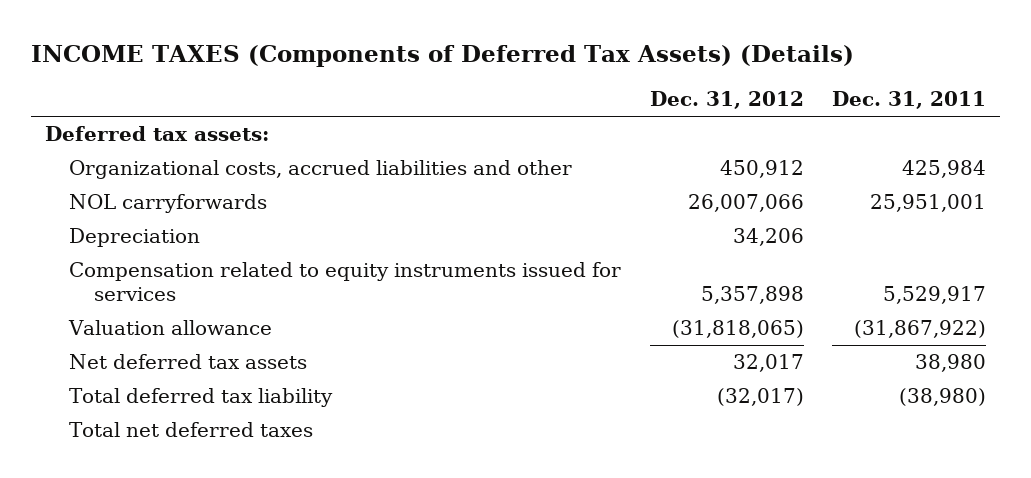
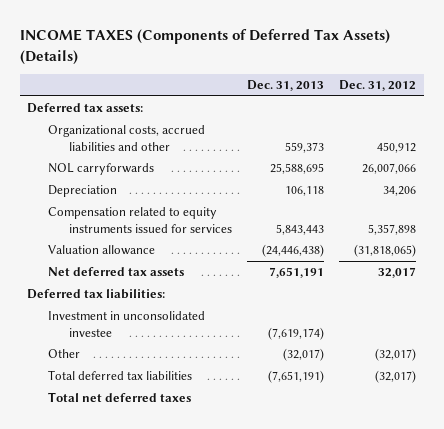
[831,91,986,110] Dec. 31, 2011 -> none
none -> [247,80,325,92] Dec. 31, 2013
none -> [27,289,166,300] Deferred tax liabilities:
none -> [48,311,206,337] Investment in unconsolidated investee
none -> [48,349,81,359] Other
[69,388,334,408] Total deferred tax liability -> [48,370,193,381] Total deferred tax liabilities

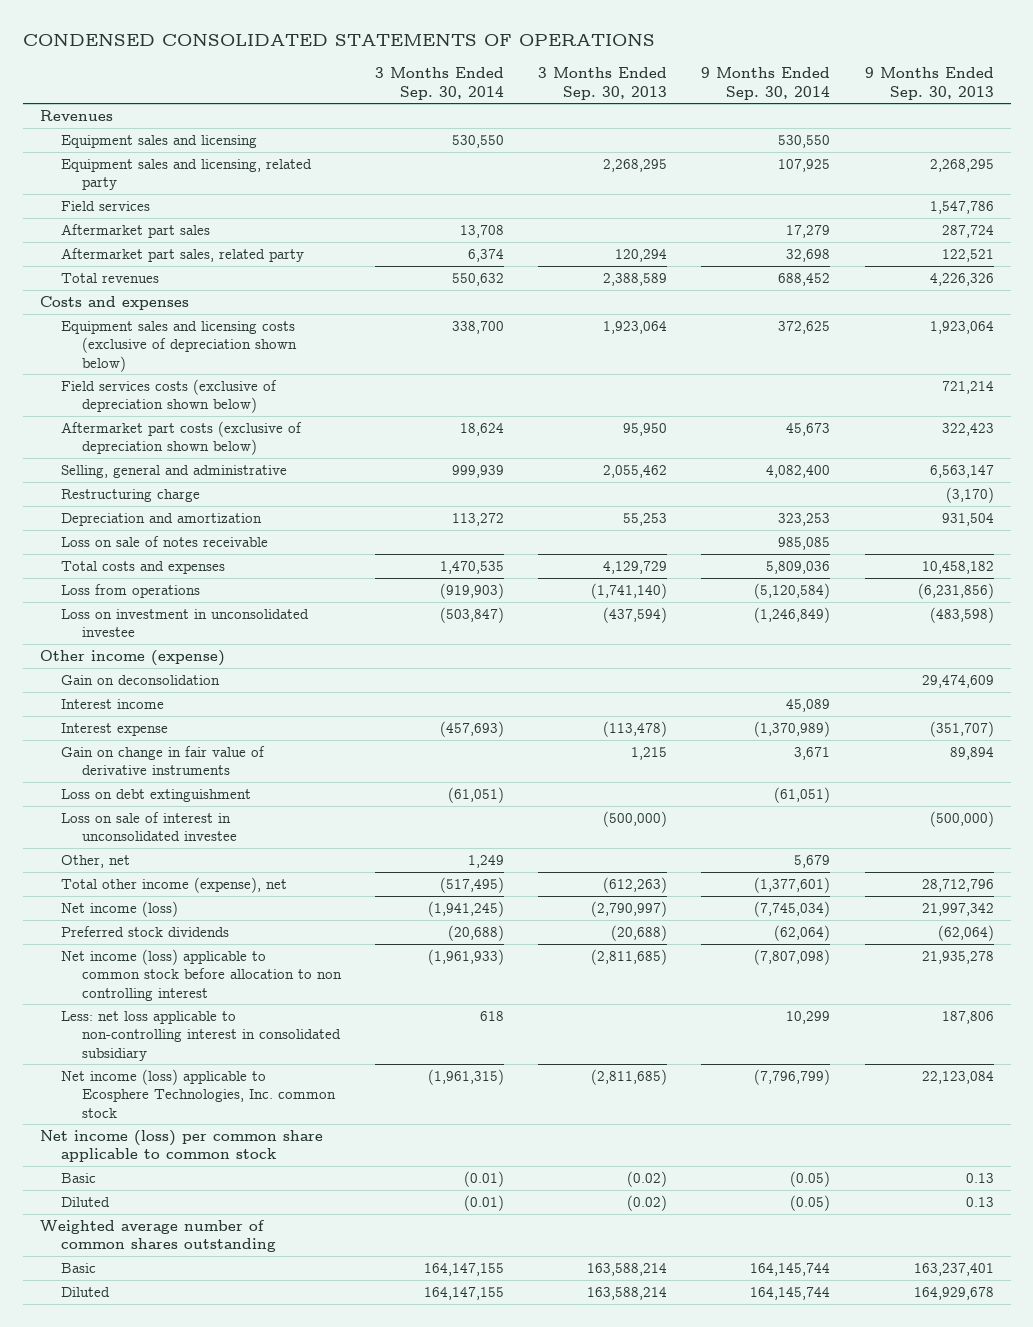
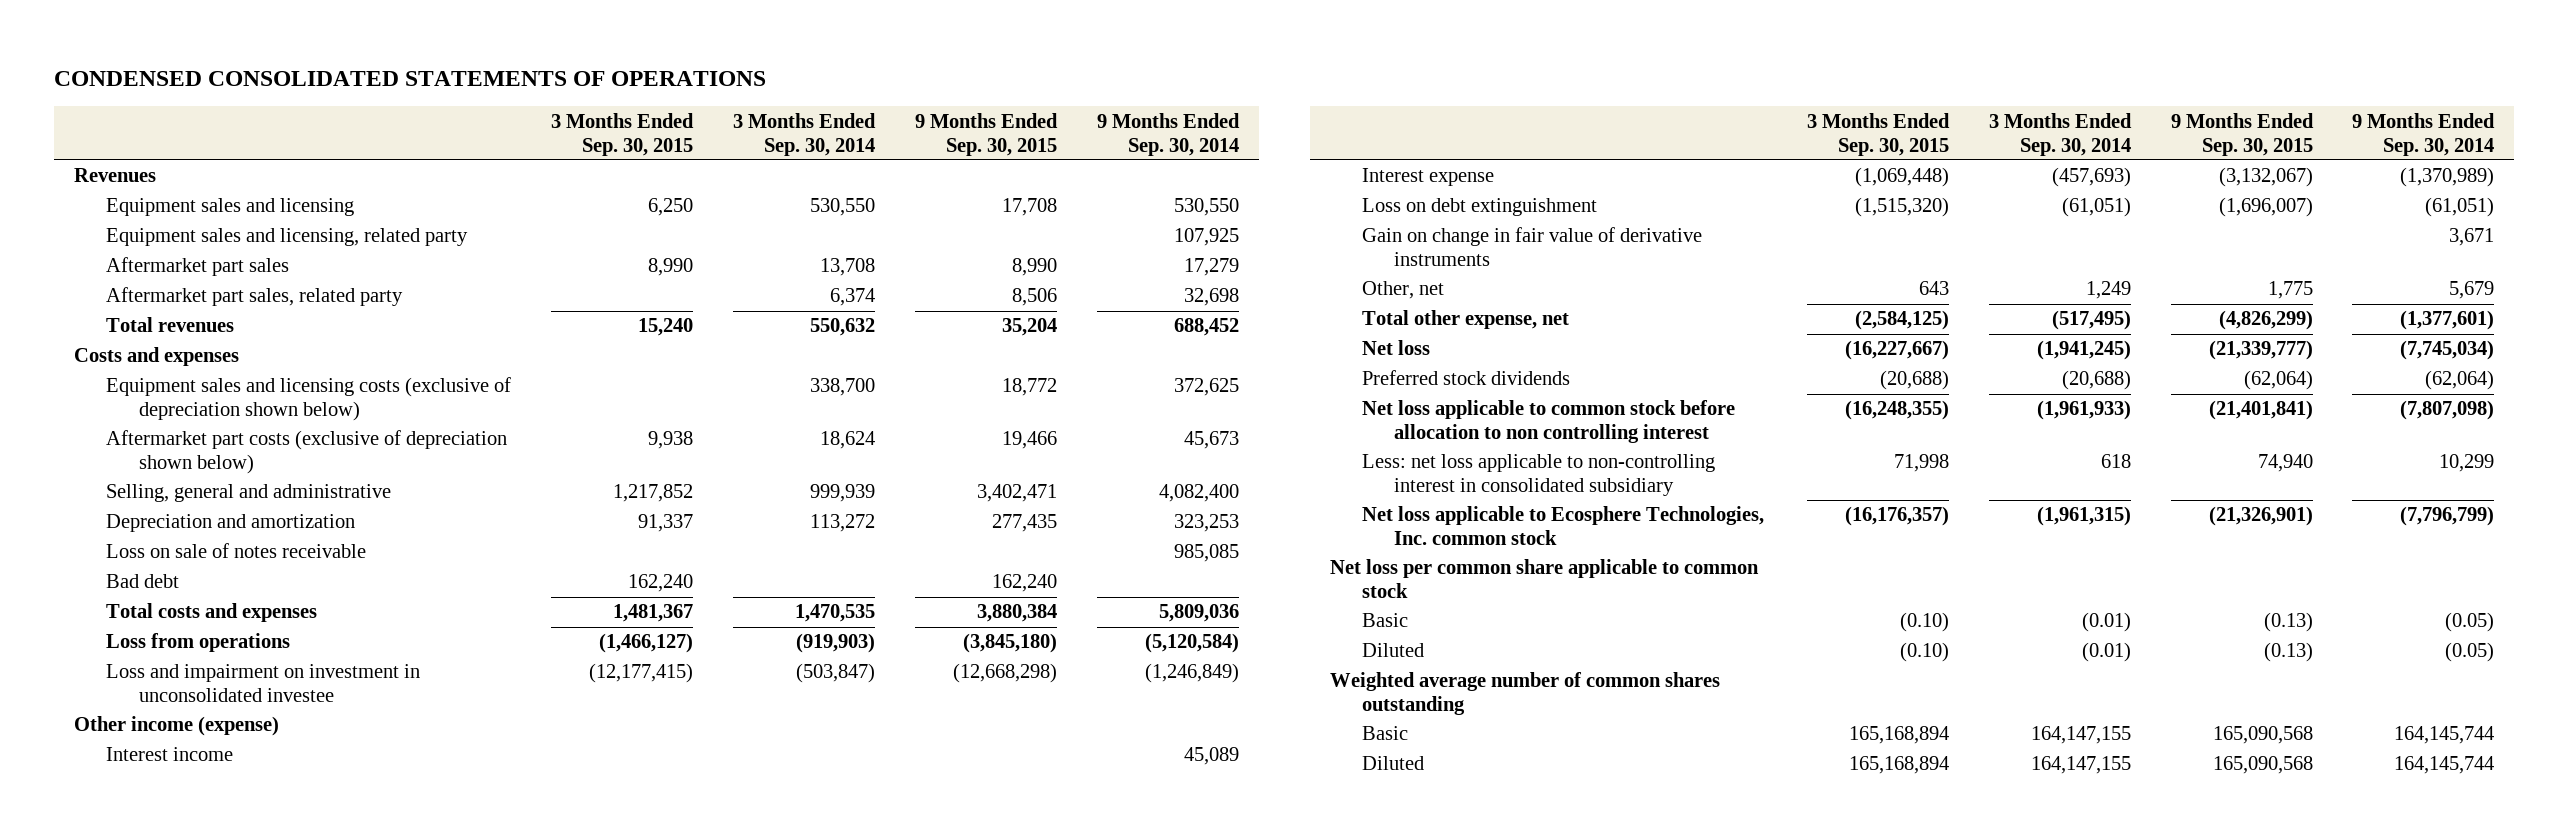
[538,67,668,100] 3 Months Ended Sep. 30, 2013 -> none
[864,67,994,100] 9 Months Ended Sep. 30, 2013 -> none
none -> [551,112,695,156] 3 Months Ended Sep. 30, 2015
none -> [915,112,1059,156] 9 Months Ended Sep. 30, 2015
[60,201,150,212] Field services -> none
[60,379,277,414] Field services costs (exclusive of depreciation shown below) -> none
[60,489,200,503] Restructuring charge -> none
none -> [106,574,180,589] Bad debt
[60,609,309,638] Loss on investment in unconsolidated investee -> [106,664,421,703] Loss and impairment on investment in unconsolidated investee
[60,675,220,686] Gain on deconsolidation -> none
[60,812,238,842] Loss on sale of interest in unconsolidated investee -> none
[60,746,265,776] Gain on change in fair value of derivative instruments -> [1361,227,1702,267] Gain on change in fair value of derivative instruments
[60,877,287,894] Total other income (expense), net -> [1361,310,1569,330] Total other expense, net
[60,901,178,918] Net income (loss) -> [1361,340,1430,356] Net loss
[60,949,343,1001] Net income (loss) applicable to common stock before allocation to non controlling interest -> [1361,400,1735,444] Net loss applicable to common stock before allocation to non controlling interest
[60,1069,337,1118] Net income (loss) applicable to Ecosphere Technologies, Inc. common stock -> [1361,506,1764,546] Net loss applicable to Ecosphere Technologies, Inc. common stock
[39,1130,323,1163] Net income (loss) per common share applicable to common stock -> [1329,559,1759,599] Net loss per common share applicable to common stock

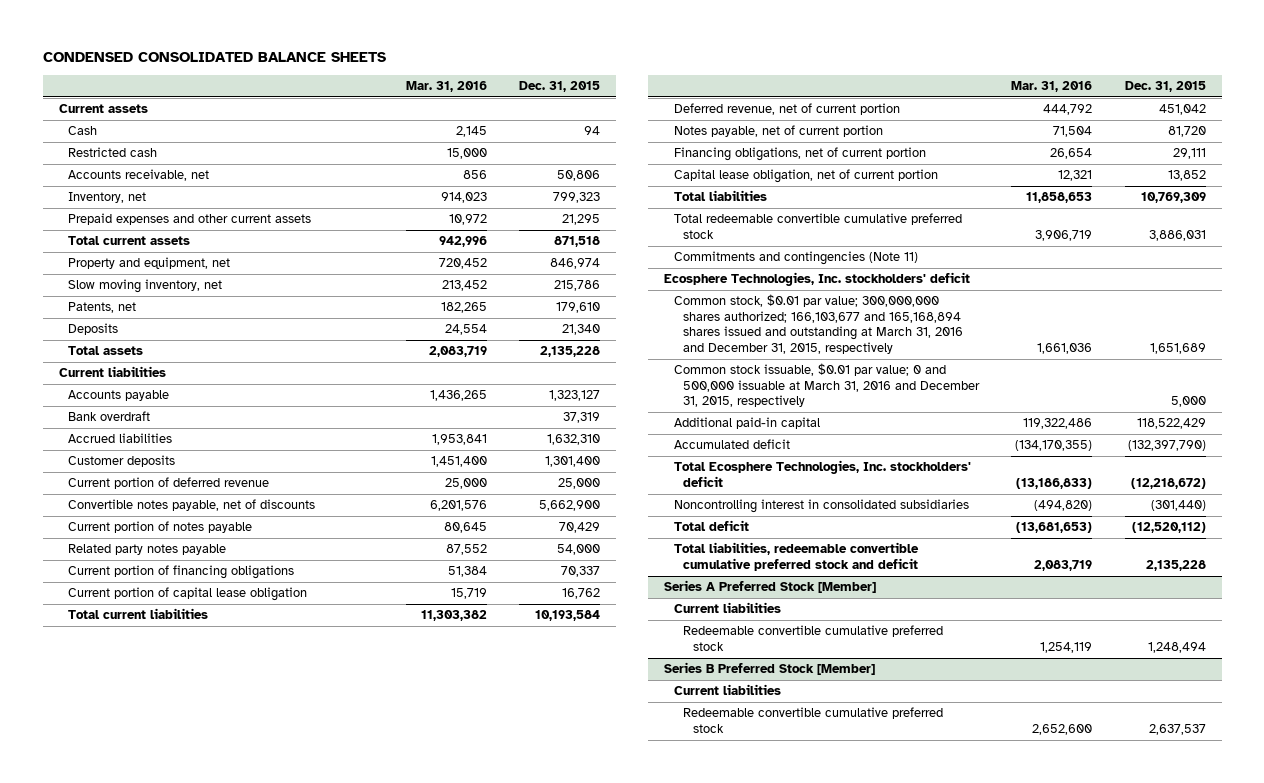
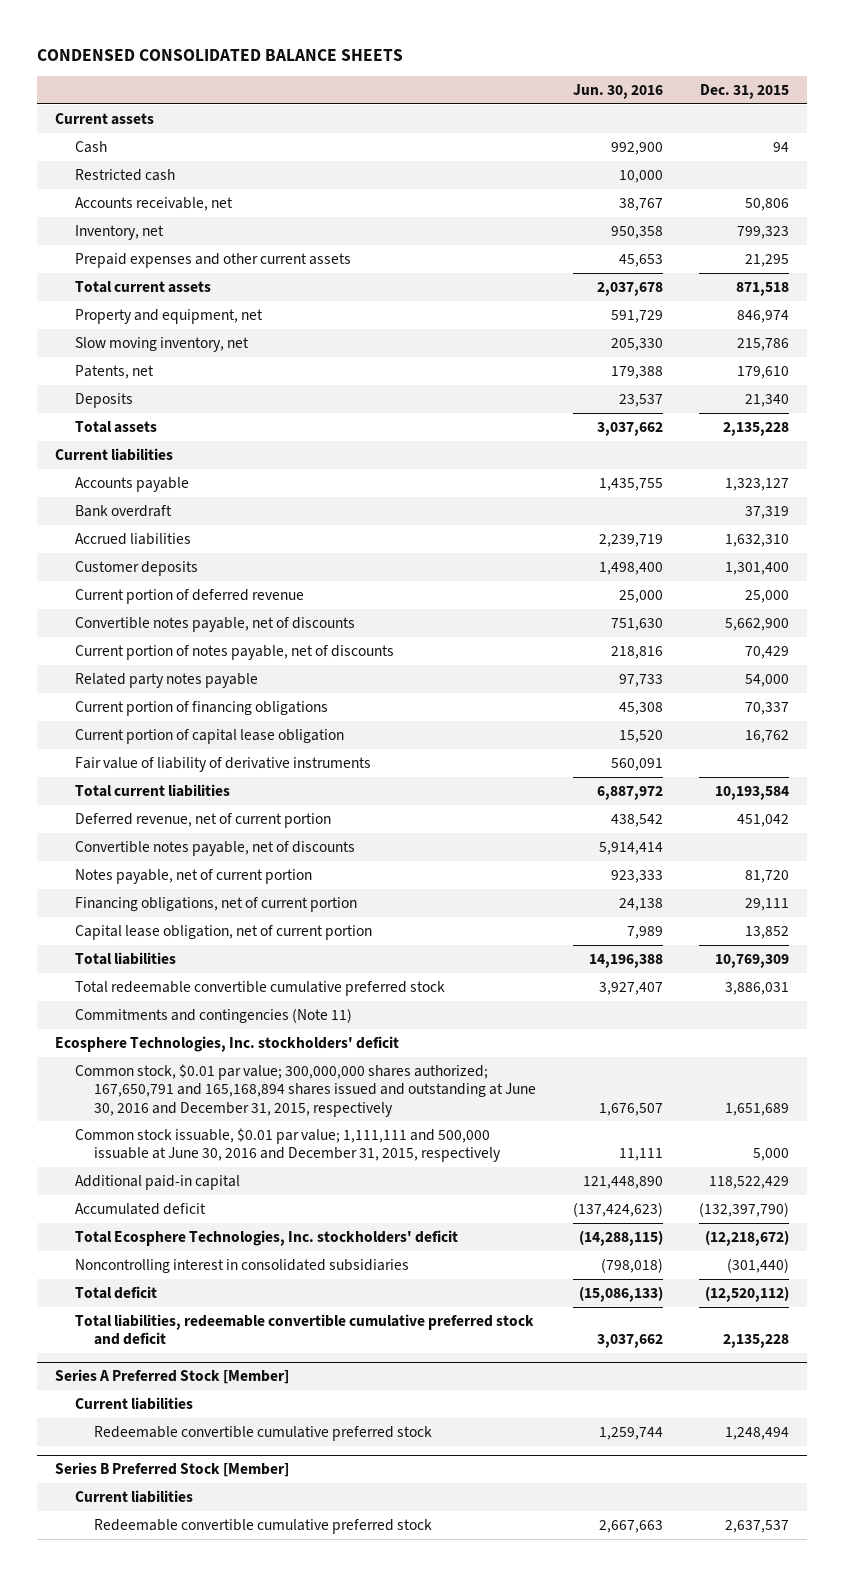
[406,81,488,93] Mar. 31, 2016 -> none
none -> [572,83,663,99] Jun. 30, 2016
[68,521,253,534] Current portion of notes payable -> [74,644,394,660] Current portion of notes payable, net of discounts
none -> [74,756,371,772] Fair value of liability of derivative instruments
none -> [74,840,355,856] Convertible notes payable, net of discounts
[673,294,964,355] Common stock, $0.01 par value; 300,000,000 shares authorized; 166,103,677 and 165,168,894 shares issued and outstanding at March 31, 2016 and December 31, 2015, respectively -> [74,1063,537,1117] Common stock, $0.01 par value; 300,000,000 shares authorized; 167,650,791 and 165,168,894 shares issued and outstanding at June 30, 2016 and December 31, 2015, respectively
[673,363,981,408] Common stock issuable, $0.01 par value; 0 and 500,000 issuable at March 31, 2016 and December 31, 2015, respectively -> [74,1127,502,1163] Common stock issuable, $0.01 par value; 1,111,111 and 500,000 issuable at June 30, 2016 and December 31, 2015, respectively

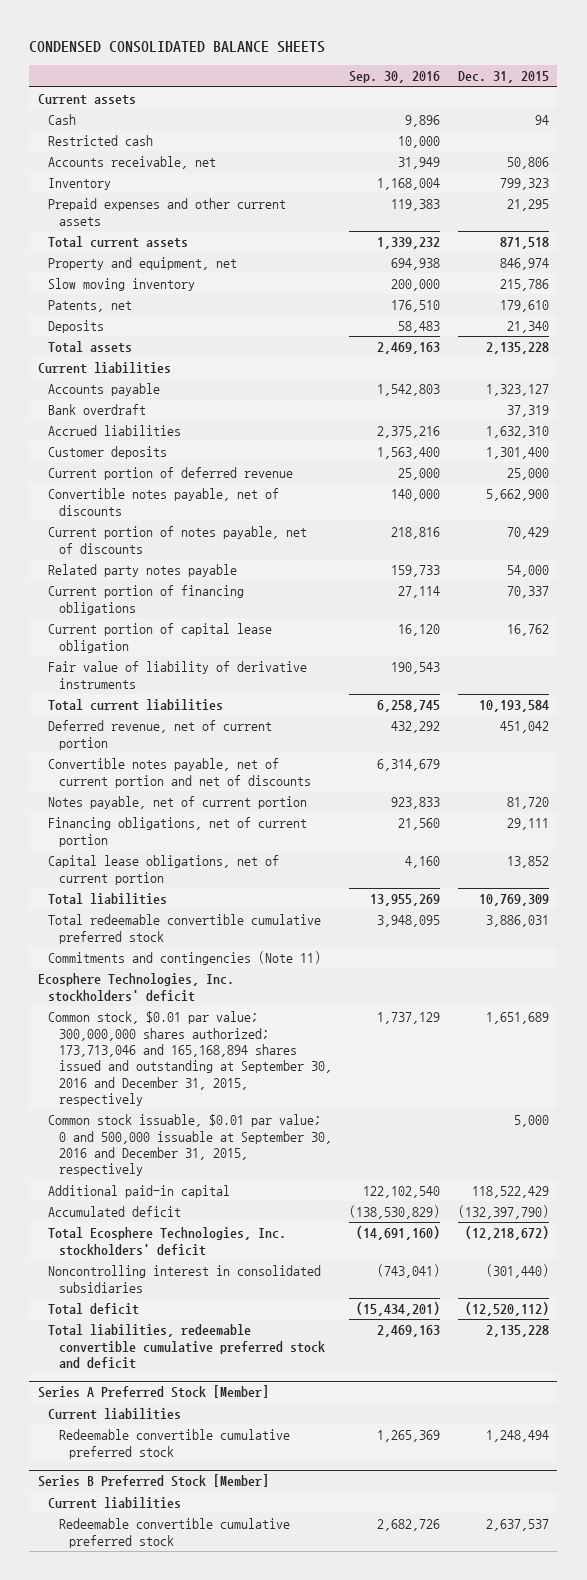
[572,83,663,99] Jun. 30, 2016 -> none
none -> [349,71,441,84] Sep. 30, 2016
[74,224,164,240] Inventory, net -> [48,178,112,191] Inventory
[74,336,249,352] Slow moving inventory, net -> [48,278,196,292] Slow moving inventory
[74,840,355,856] Convertible notes payable, net of discounts -> [48,758,311,788] Convertible notes payable, net of current portion and net of discounts
[74,924,372,940] Capital lease obligation, net of current portion -> [48,855,280,885] Capital lease obligations, net of current portion
[74,1063,537,1117] Common stock, $0.01 par value; 300,000,000 shares authorized; 167,650,791 and 165,168,894 shares issued and outstanding at June 30, 2016 and December 31, 2015, respectively -> [48,1011,332,1107] Common stock, $0.01 par value; 300,000,000 shares authorized; 173,713,046 and 165,168,894 shares issued and outstanding at September 30, 2016 and December 31, 2015, respectively
[74,1127,502,1163] Common stock issuable, $0.01 par value; 1,111,111 and 500,000 issuable at June 30, 2016 and December 31, 2015, respectively -> [48,1114,332,1177] Common stock issuable, $0.01 par value; 0 and 500,000 issuable at September 30, 2016 and December 31, 2015, respectively

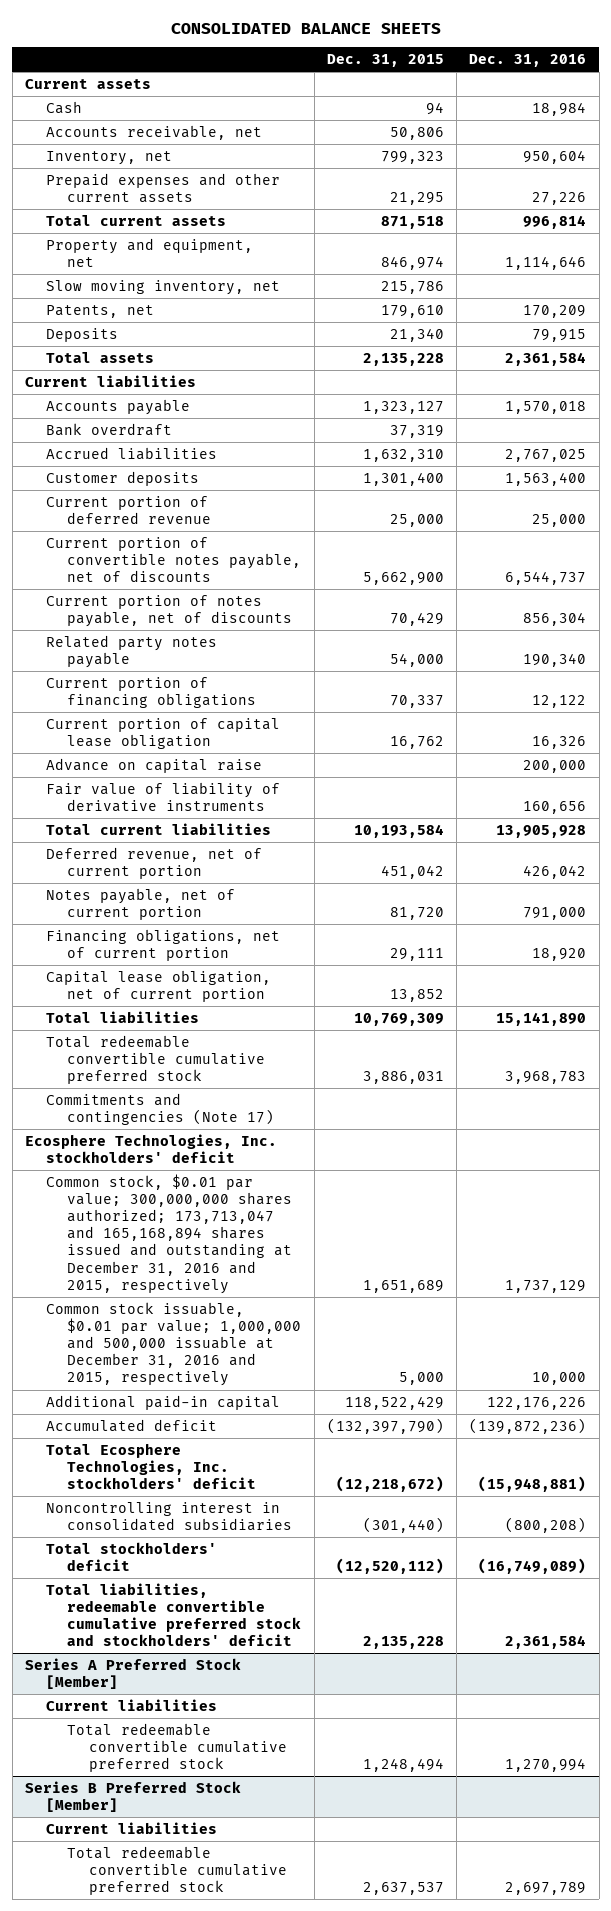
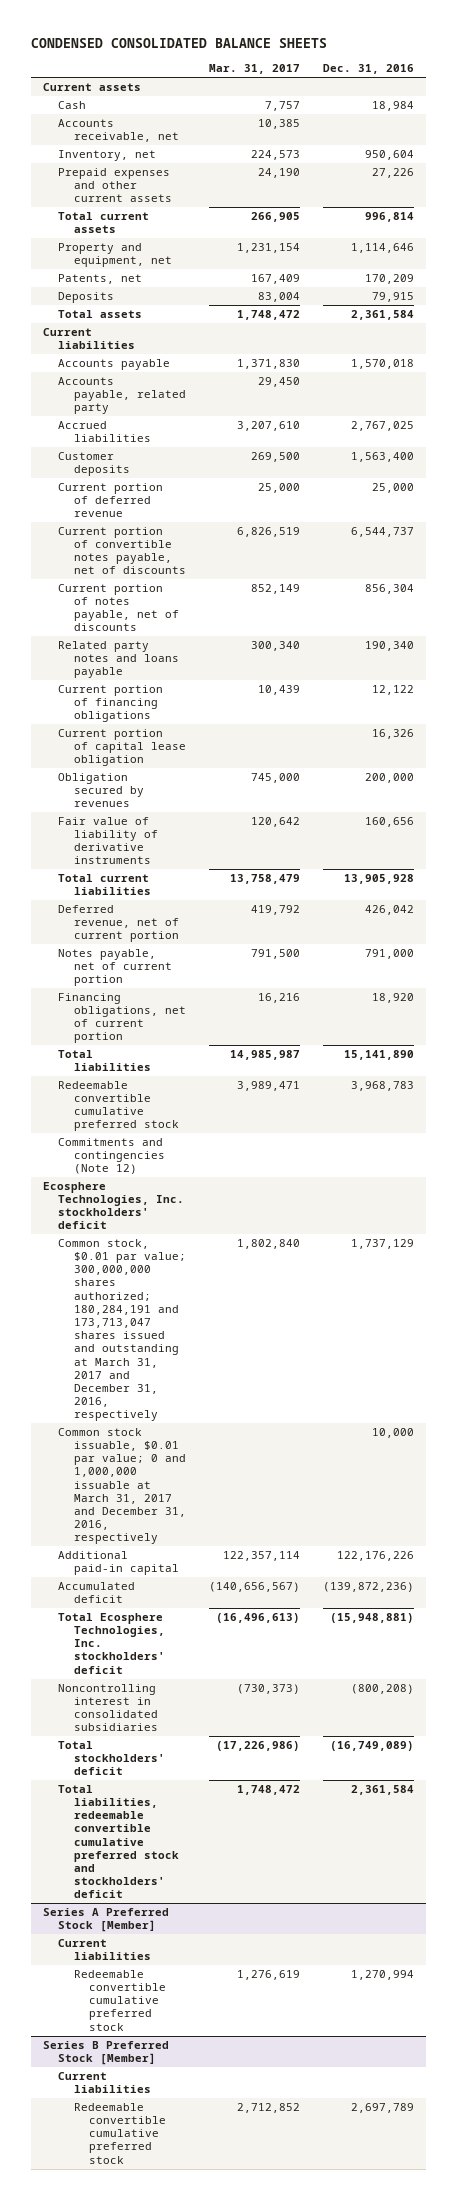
[170,22,441,34] CONSOLIDATED BALANCE SHEETS -> [30,38,327,49] CONDENSED CONSOLIDATED BALANCE SHEETS
[326,54,444,68] Dec. 31, 2015 -> none
none -> [209,64,301,75] Mar. 31, 2017
[46,279,281,295] Slow moving inventory, net -> none
[46,422,173,436] Bank overdraft -> none
none -> [58,376,186,415] Accounts payable, related party
[46,634,218,668] Related party notes payable -> [58,640,179,679] Related party notes and loans payable
[46,757,263,773] Advance on capital raise -> none
none -> [58,772,144,808] Obligation secured by revenues
[46,969,272,1002] Capital lease obligation, net of current portion -> none
[46,1034,266,1085] Total redeemable convertible cumulative preferred stock -> [58,1080,179,1132] Redeemable convertible cumulative preferred stock
[46,1092,275,1125] Commitments and contingencies (Note 17) -> [58,1137,165,1175] Commitments and contingencies (Note 12)
[46,1173,293,1294] Common stock, $0.01 par value; 300,000,000 shares authorized; 173,713,047 and 165,168,894 shares issued and outstanding at December 31, 2016 and 2015, respectively -> [58,1238,186,1422] Common stock, $0.01 par value; 300,000,000 shares authorized; 180,284,191 and 173,713,047 shares issued and outstanding at March 31, 2017 and December 31, 2016, respectively
[46,1301,302,1387] Common stock issuable, $0.01 par value; 1,000,000 and 500,000 issuable at December 31, 2016 and 2015, respectively -> [58,1427,186,1545] Common stock issuable, $0.01 par value; 0 and 1,000,000 issuable at March 31, 2017 and December 31, 2016, respectively
[67,1722,287,1773] Total redeemable convertible cumulative preferred stock -> [73,1969,167,2031] Redeemable convertible cumulative preferred stock
[67,1845,287,1896] Total redeemable convertible cumulative preferred stock -> [73,2102,167,2164] Redeemable convertible cumulative preferred stock

